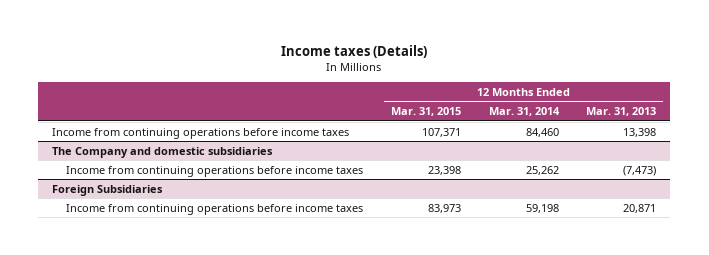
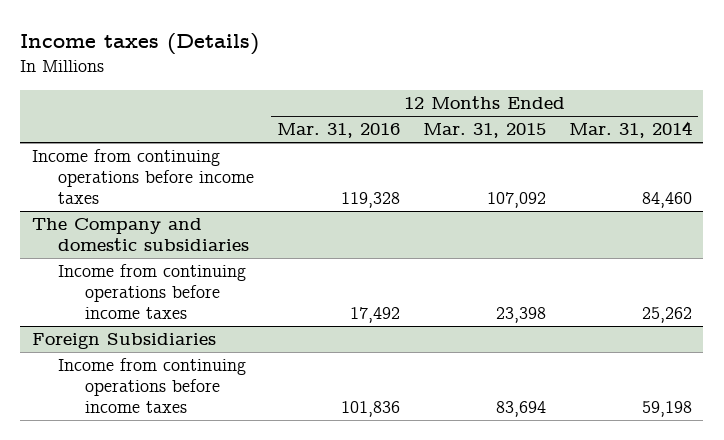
[586,107,657,117] Mar. 31, 2013 -> none
none -> [277,123,401,139] Mar. 31, 2016
[421,127,461,137] 107,371 -> [487,192,547,209] 107,092
[427,203,461,213] 83,973 -> [496,401,547,418] 83,694

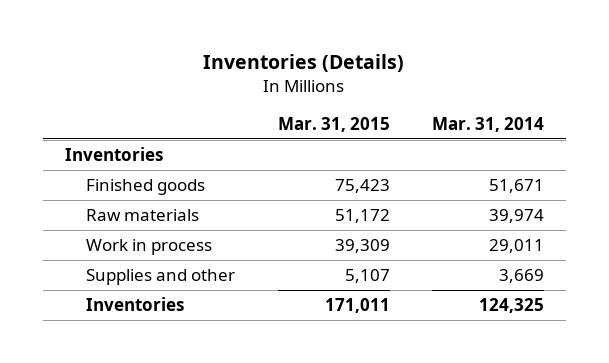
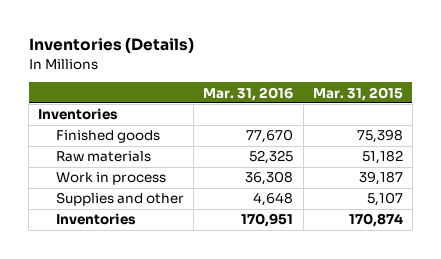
[432,116,545,132] Mar. 31, 2014 -> none
none -> [203,86,294,101] Mar. 31, 2016
[334,178,390,193] 75,423 -> [356,129,403,144] 75,398
[334,208,390,223] 51,172 -> [361,150,403,165] 51,182
[334,238,390,253] 39,309 -> [358,171,403,186] 39,187
[324,297,390,313] 171,011 -> [348,213,403,228] 170,874

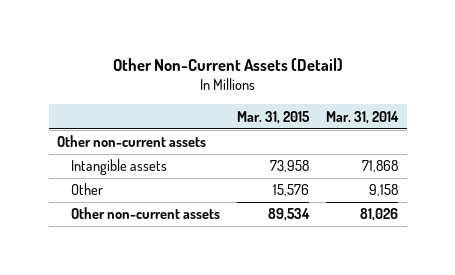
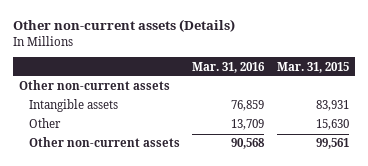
[112,57,343,71] Other Non-Current Assets (Detail) -> [12,19,235,33] Other non-current assets (Details)
[326,110,400,124] Mar. 31, 2014 -> none
none -> [192,61,266,73] Mar. 31, 2016
[269,160,309,173] 73,958 -> [315,100,349,112] 83,931
[272,184,309,197] 15,576 -> [315,119,349,131] 15,630
[267,208,310,222] 89,534 -> [315,138,349,150] 99,561

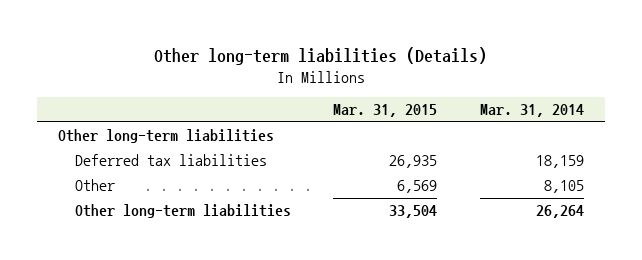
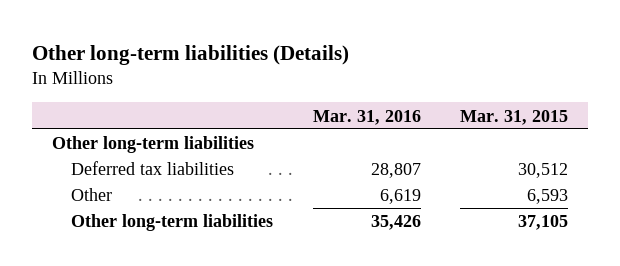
[479,104,584,118] Mar. 31, 2014 -> none
none -> [312,109,421,125] Mar. 31, 2016
[389,155,438,169] 26,935 -> [518,163,569,179] 30,512
[397,180,438,194] 6,569 -> [527,189,569,205] 6,593
[389,205,438,219] 33,504 -> [518,215,569,231] 37,105

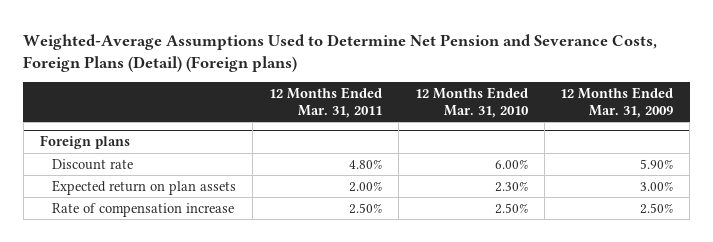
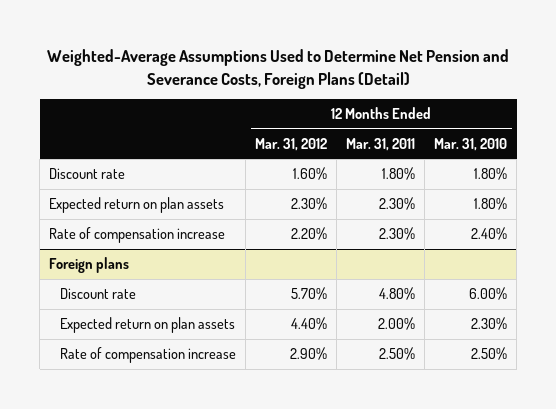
[23,33,658,72] Weighted-Average Assumptions Used to Determine Net Pension and Severance Costs, Foreign Plans (Detail) (Foreign plans) -> [47,49,510,89] Weighted-Average Assumptions Used to Determine Net Pension and Severance Costs, Foreign Plans (Detail)
[560,87,674,118] 12 Months Ended Mar. 31, 2009 -> none
none -> [255,137,328,151] Mar. 31, 2012
none -> [49,168,126,180] Discount rate
none -> [49,197,225,214] Expected return on plan assets
none -> [49,227,226,244] Rate of compensation increase

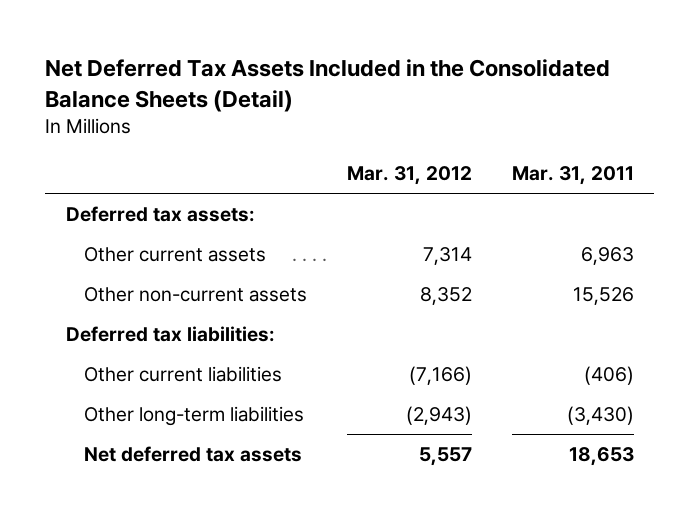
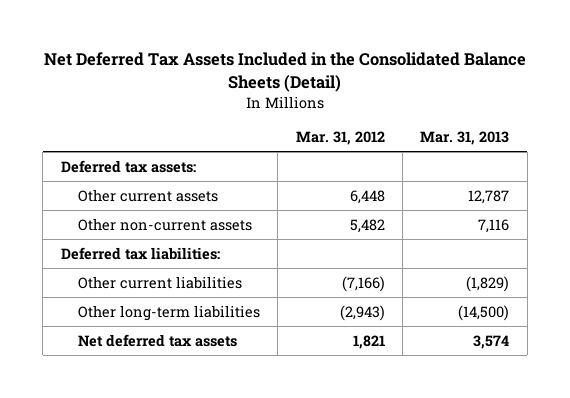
[512,166,635,186] Mar. 31, 2011 -> none
none -> [420,131,510,146] Mar. 31, 2013
[422,247,472,266] 7,314 -> [349,189,385,204] 6,448
[419,287,472,306] 8,352 -> [349,218,385,233] 5,482
[418,447,472,467] 5,557 -> [352,334,385,349] 1,821

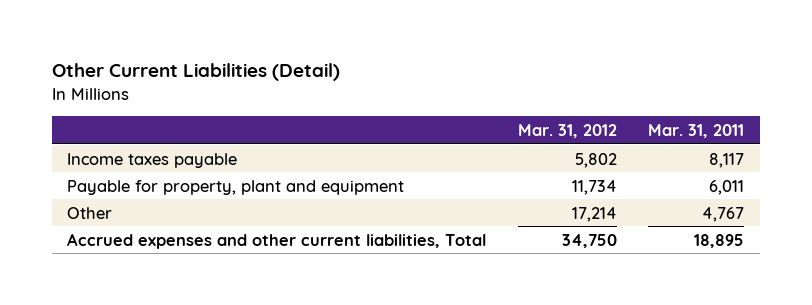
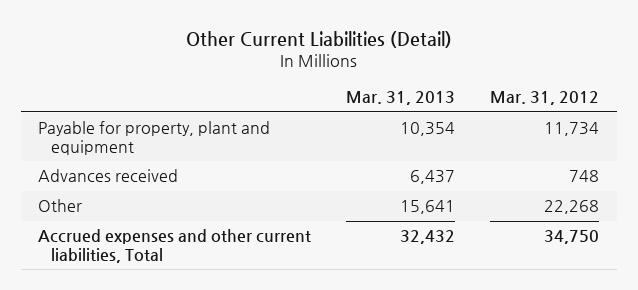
[648,123,745,138] Mar. 31, 2011 -> none
none -> [346,91,456,106] Mar. 31, 2013
[67,152,238,168] Income taxes payable -> none
none -> [38,169,179,183] Advances received
[571,206,617,222] 17,214 -> [544,200,600,215] 22,268

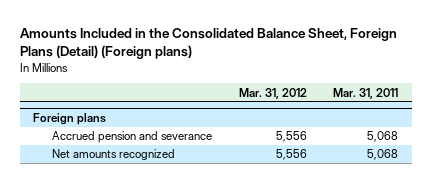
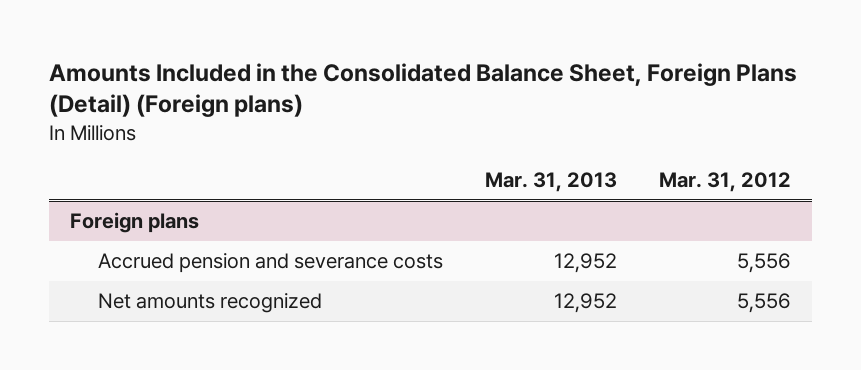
[333,87,399,99] Mar. 31, 2011 -> none
none -> [485,172,618,193] Mar. 31, 2013
[51,131,212,144] Accrued pension and severance -> [98,253,444,274] Accrued pension and severance costs

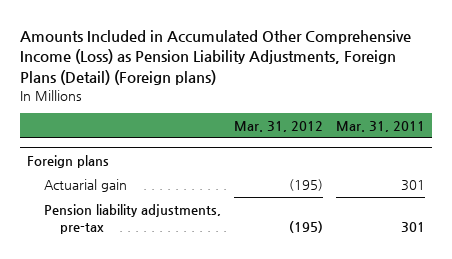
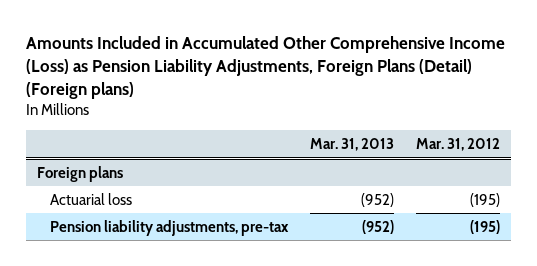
[336,120,426,132] Mar. 31, 2011 -> none
none -> [310,138,395,152] Mar. 31, 2013
[43,178,127,192] Actuarial gain -> [50,192,133,205] Actuarial loss

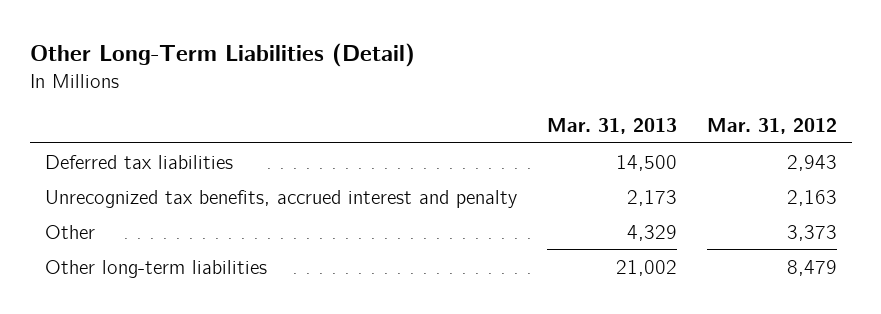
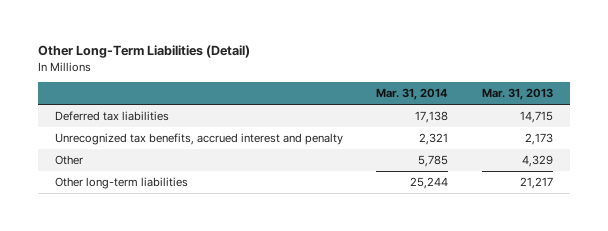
[706,118,837,135] Mar. 31, 2012 -> none
none -> [376,88,449,101] Mar. 31, 2014
[615,154,677,171] 14,500 -> [520,110,554,123] 14,715
[615,259,677,276] 21,002 -> [520,176,554,189] 21,217

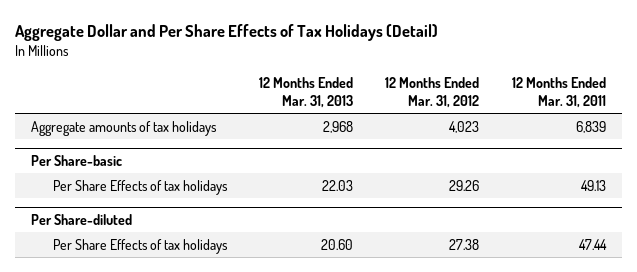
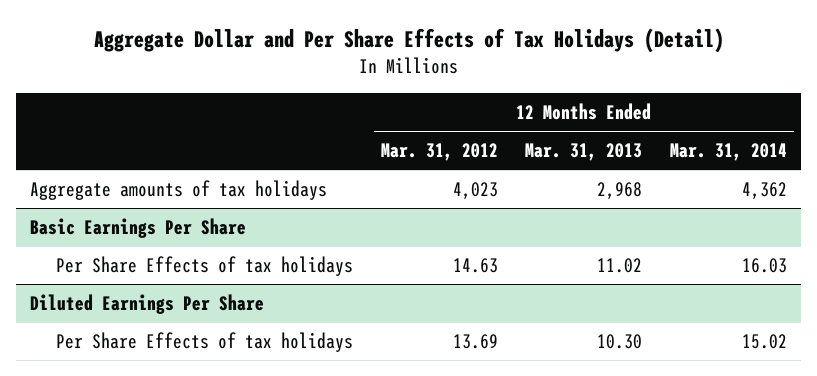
[511,76,606,109] 12 Months Ended Mar. 31, 2011 -> none
none -> [670,143,788,162] Mar. 31, 2014
[31,154,123,166] Per Share-basic -> [30,217,247,238] Basic Earnings Per Share
[322,179,354,191] 22.03 -> [597,257,643,273] 11.02
[449,179,480,191] 29.26 -> [452,257,498,273] 14.63
[31,213,133,225] Per Share-diluted -> [30,293,265,314] Diluted Earnings Per Share
[321,238,354,250] 20.60 -> [597,333,643,349] 10.30
[449,238,480,250] 27.38 -> [452,333,498,349] 13.69

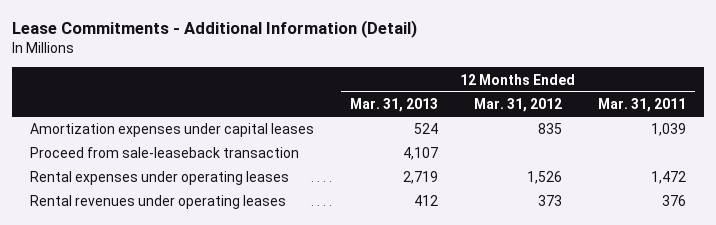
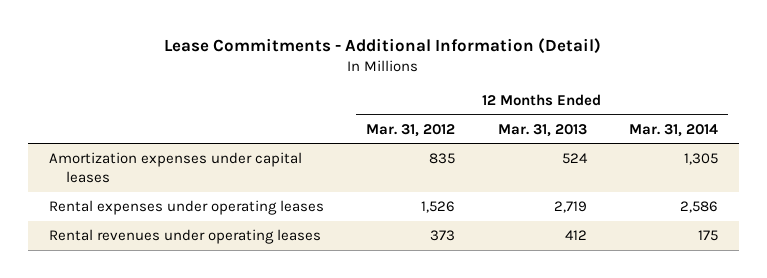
[598,97,687,112] Mar. 31, 2011 -> none
none -> [628,123,718,137] Mar. 31, 2014
[30,147,300,159] Proceed from sale-leaseback transaction -> none

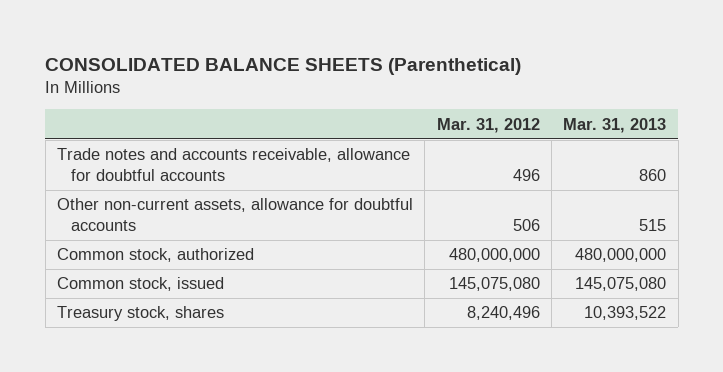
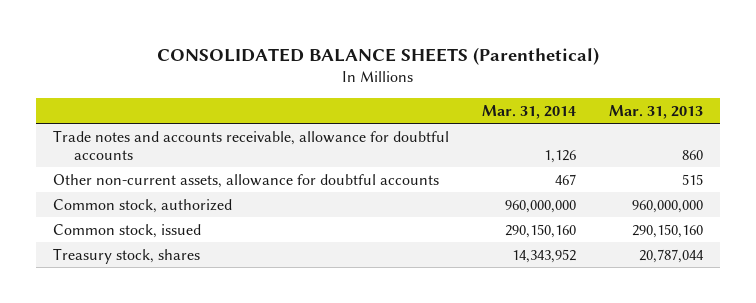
[436,117,540,133] Mar. 31, 2012 -> none
none -> [481,105,576,120] Mar. 31, 2014
[575,248,667,263] 480,000,000 -> [632,199,704,213] 960,000,000
[575,277,667,292] 145,075,080 -> [632,223,704,238] 290,150,160
[584,306,667,321] 10,393,522 -> [639,248,705,263] 20,787,044

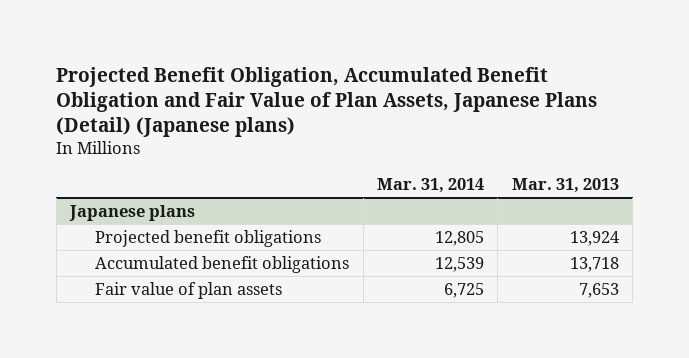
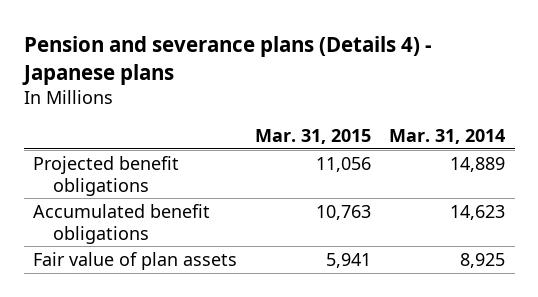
[56,66,598,138] Projected Benefit Obligation, Accumulated Benefit Obligation and Fair Value of Plan Assets, Japanese Plans (Detail) (Japanese plans) -> [21,35,432,85] Pension and severance plans (Details 4) - Japanese plans
[511,177,619,193] Mar. 31, 2013 -> none
none -> [255,128,372,144] Mar. 31, 2015
[69,204,196,221] Japanese plans -> none
[434,230,484,246] 12,805 -> [450,156,506,172] 14,889
[434,256,484,272] 12,539 -> [450,204,506,220] 14,623
[443,282,484,298] 6,725 -> [460,252,506,268] 8,925

